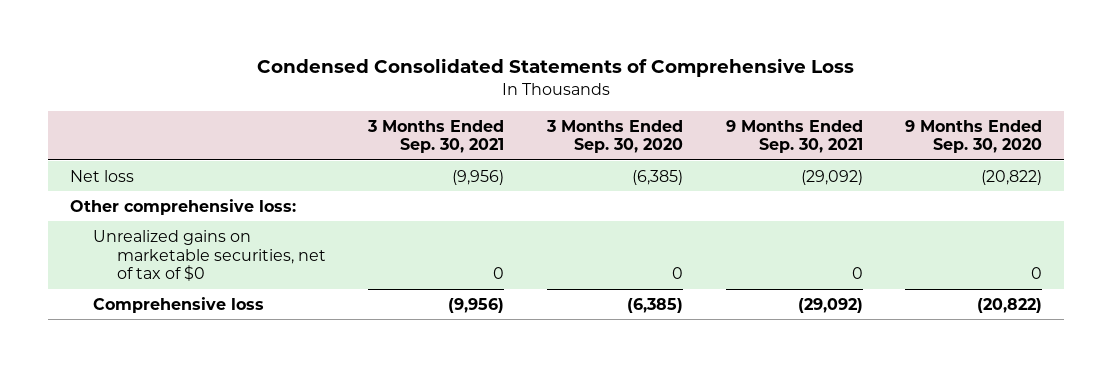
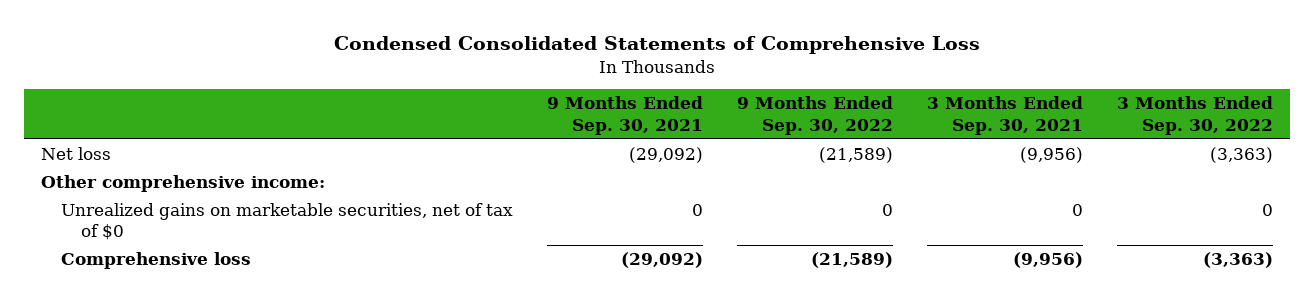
[546,119,684,154] 3 Months Ended Sep. 30, 2020 -> none
[905,119,1043,154] 9 Months Ended Sep. 30, 2020 -> none
none -> [736,96,893,135] 9 Months Ended Sep. 30, 2022
none -> [1116,96,1273,135] 3 Months Ended Sep. 30, 2022
[69,198,296,215] Other comprehensive loss: -> [41,175,326,193] Other comprehensive income:

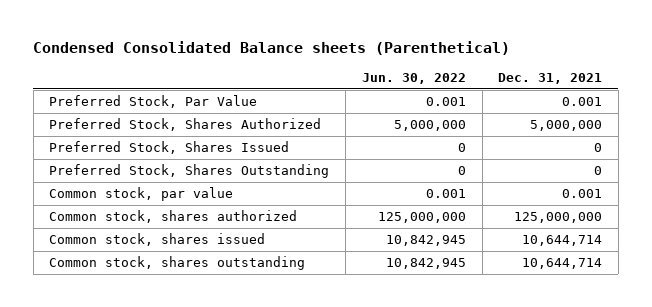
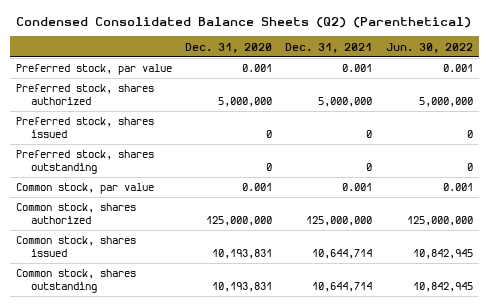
[33,40,511,55] Condensed Consolidated Balance sheets (Parenthetical) -> [16,16,472,28] Condensed Consolidated Balance Sheets (Q2) (Parenthetical)
none -> [185,42,273,53] Dec. 31, 2020
[49,95,258,109] Preferred Stock, Par Value -> [16,64,173,76] Preferred stock, par value
[49,118,322,132] Preferred Stock, Shares Authorized -> [16,84,155,106] Preferred stock, shares authorized
[49,141,290,155] Preferred Stock, Shares Issued -> [16,117,155,139] Preferred stock, shares issued
[49,164,330,179] Preferred Stock, Shares Outstanding -> [16,150,155,175] Preferred stock, shares outstanding

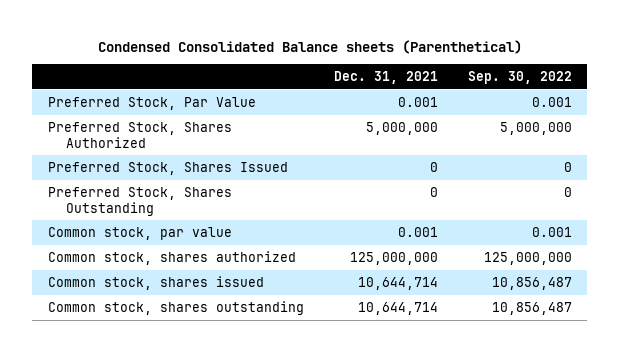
[16,16,472,28] Condensed Consolidated Balance Sheets (Q2) (Parenthetical) -> [97,39,522,54] Condensed Consolidated Balance sheets (Parenthetical)
[185,42,273,53] Dec. 31, 2020 -> none
[385,42,473,53] Jun. 30, 2022 -> none
none -> [467,70,572,84] Sep. 30, 2022
[16,64,173,76] Preferred stock, par value -> [47,96,256,110] Preferred Stock, Par Value
[16,84,155,106] Preferred stock, shares authorized -> [47,121,232,148] Preferred Stock, Shares Authorized
[16,117,155,139] Preferred stock, shares issued -> [47,161,288,175] Preferred Stock, Shares Issued
[16,150,155,175] Preferred stock, shares outstanding -> [47,186,232,216] Preferred Stock, Shares Outstanding

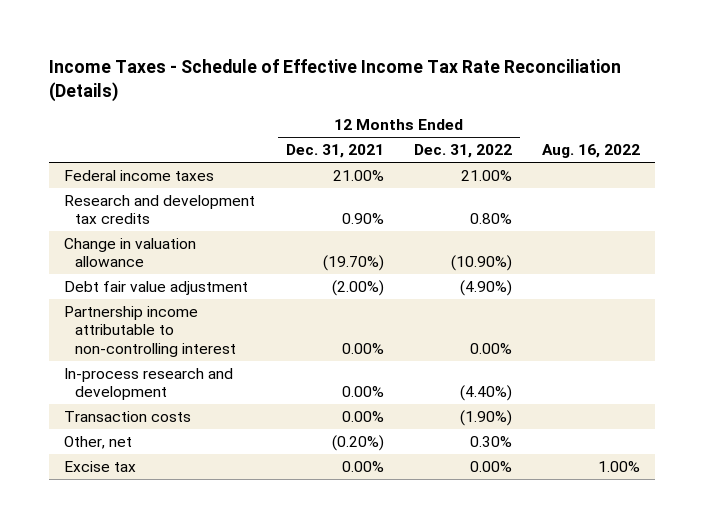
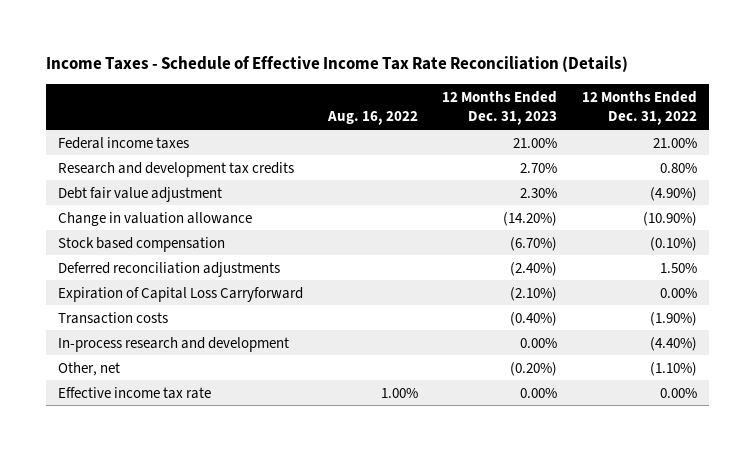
[285,144,384,159] Dec. 31, 2021 -> none
none -> [442,91,558,126] 12 Months Ended Dec. 31, 2023
[64,305,237,357] Partnership income attributable to non-controlling interest -> none
[64,237,197,268] Change in valuation allowance -> [58,211,253,226] Change in valuation allowance
none -> [58,236,226,252] Stock based compensation
none -> [58,261,281,277] Deferred reconciliation adjustments
none -> [58,286,304,302] Expiration of Capital Loss Carryforward
[64,367,234,401] In-process research and development -> [58,336,290,352] In-process research and development
[469,435,512,447] 0.30% -> [649,361,697,376] (1.10%)
[64,460,137,472] Excise tax -> [58,386,212,399] Effective income tax rate

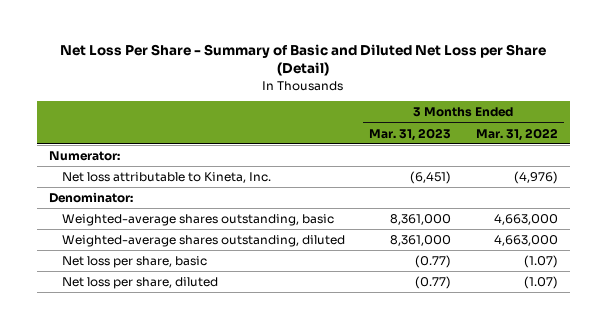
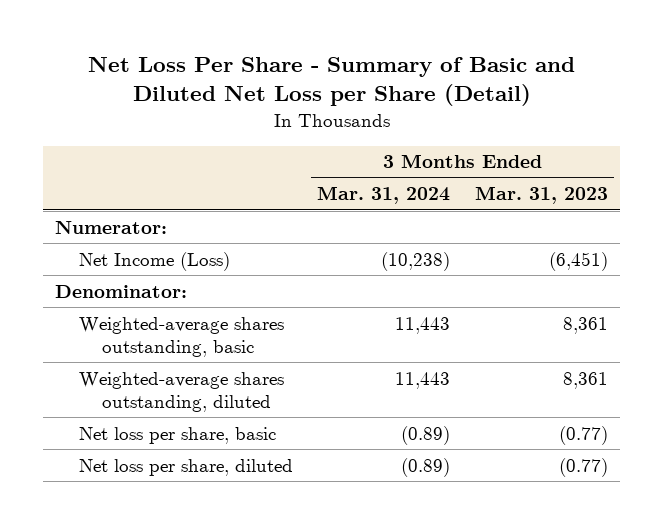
[475,127,558,141] Mar. 31, 2022 -> none
none -> [317,186,451,205] Mar. 31, 2024
[61,171,271,183] Net loss attributable to Kineta, Inc. -> [78,251,230,271] Net Income (Loss)
[390,213,452,225] 8,361,000 -> [562,316,608,334] 8,361
[390,234,452,246] 8,361,000 -> [562,371,608,389] 8,361

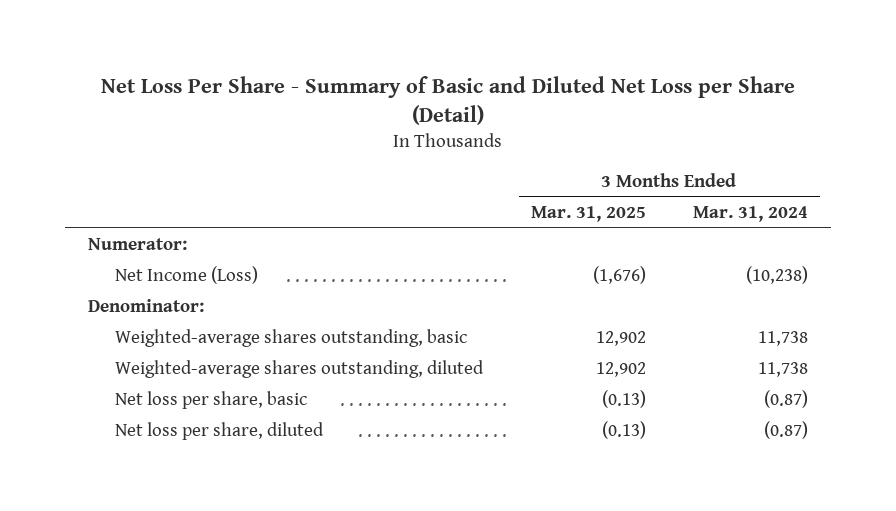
[474,186,608,205] Mar. 31, 2023 -> none
none -> [530,206,646,223] Mar. 31, 2025
[395,316,451,334] 11,443 -> [757,331,808,347] 11,738
[395,371,451,389] 11,443 -> [757,362,808,378] 11,738
[401,425,451,445] (0.89) -> [763,390,808,409] (0.87)
[401,457,451,477] (0.89) -> [763,421,808,440] (0.87)

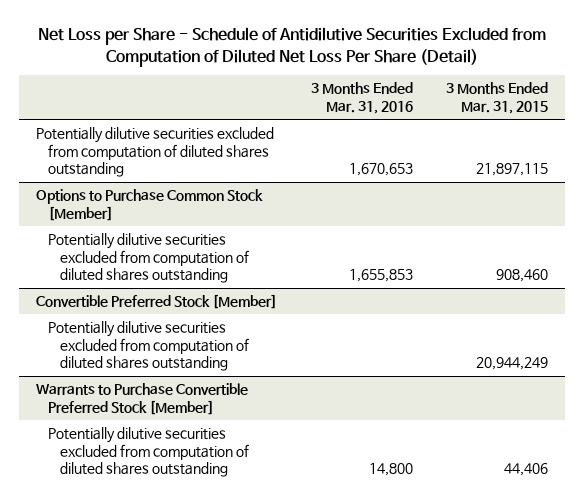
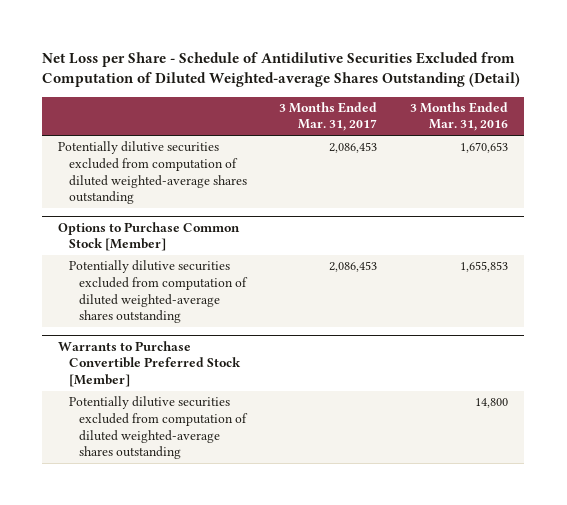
[38,27,547,67] Net Loss per Share - Schedule of Antidilutive Securities Excluded from Computation of Diluted Net Loss Per Share (Detail) -> [42,51,521,88] Net Loss per Share - Schedule of Antidilutive Securities Excluded from Computation of Diluted Weighted-average Shares Outstanding (Detail)
[446,82,549,115] 3 Months Ended Mar. 31, 2015 -> none
none -> [279,101,378,132] 3 Months Ended Mar. 31, 2017
[35,127,274,178] Potentially dilutive securities excluded from computation of diluted shares outstanding -> [58,141,247,205] Potentially dilutive securities excluded from computation of diluted weighted-average shares outstanding
[35,294,277,310] Convertible Preferred Stock [Member] -> none
[47,321,249,372] Potentially dilutive securities excluded from computation of diluted shares outstanding -> none
[47,233,249,284] Potentially dilutive securities excluded from computation of diluted shares outstanding -> [68,260,248,324] Potentially dilutive securities excluded from computation of diluted weighted-average shares outstanding
[47,427,249,478] Potentially dilutive securities excluded from computation of diluted shares outstanding -> [68,396,248,460] Potentially dilutive securities excluded from computation of diluted weighted-average shares outstanding

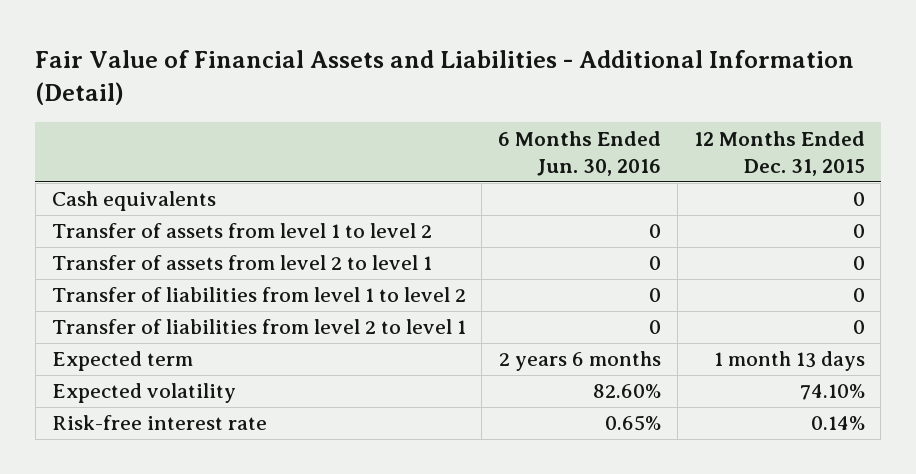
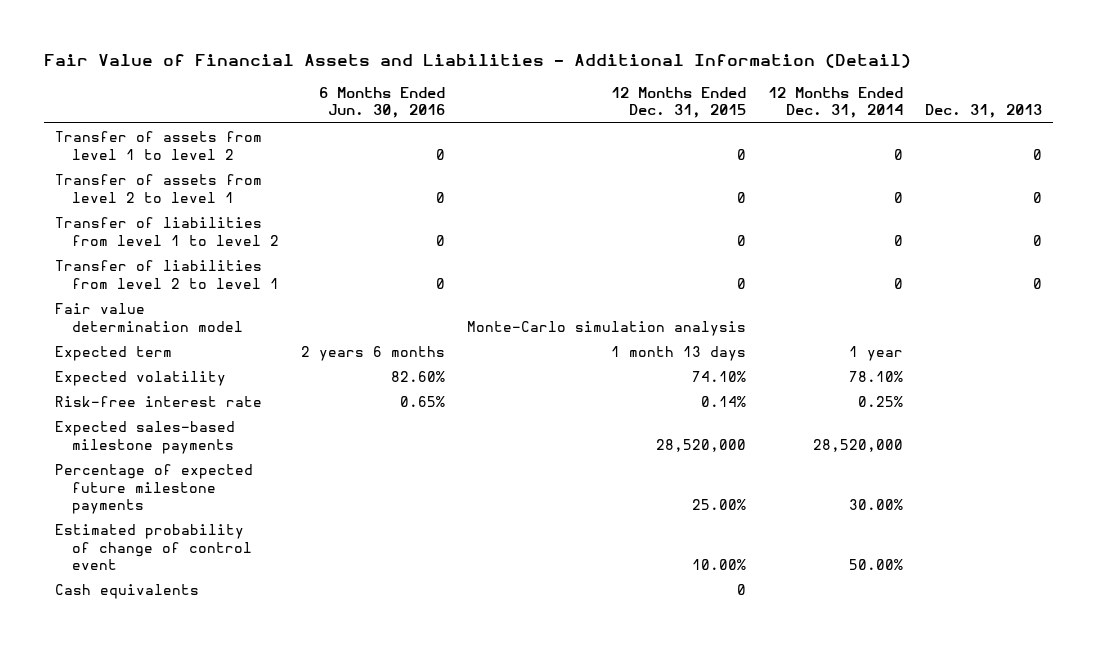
none -> [767,86,903,119] 12 Months Ended Dec. 31, 2014
none -> [924,104,1042,119] Dec. 31, 2013
none -> [54,303,244,332] Fair value determination model
none -> [54,421,235,454] Expected sales-based milestone payments
none -> [54,464,253,515] Percentage of expected future milestone payments
none -> [54,524,253,571] Estimated probability of change of control event
[51,191,216,212] Cash equivalents -> [54,584,199,600] Cash equivalents

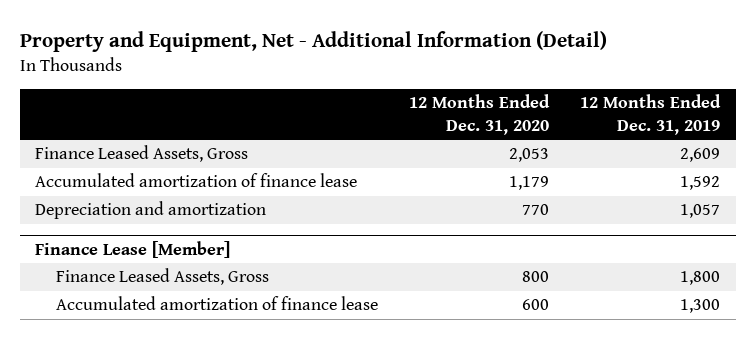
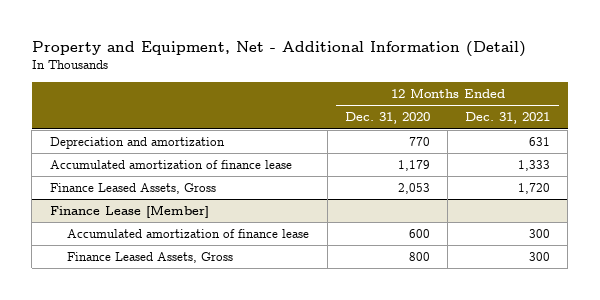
[580,94,722,135] 12 Months Ended Dec. 31, 2019 -> none
none -> [465,112,551,125] Dec. 31, 2021
[35,173,358,188] Accumulated amortization of finance lease -> [49,160,292,170] Accumulated amortization of finance lease
[35,145,249,163] Finance Leased Assets, Gross -> [49,183,216,195] Finance Leased Assets, Gross
[56,268,270,286] Finance Leased Assets, Gross -> [67,252,234,264] Finance Leased Assets, Gross

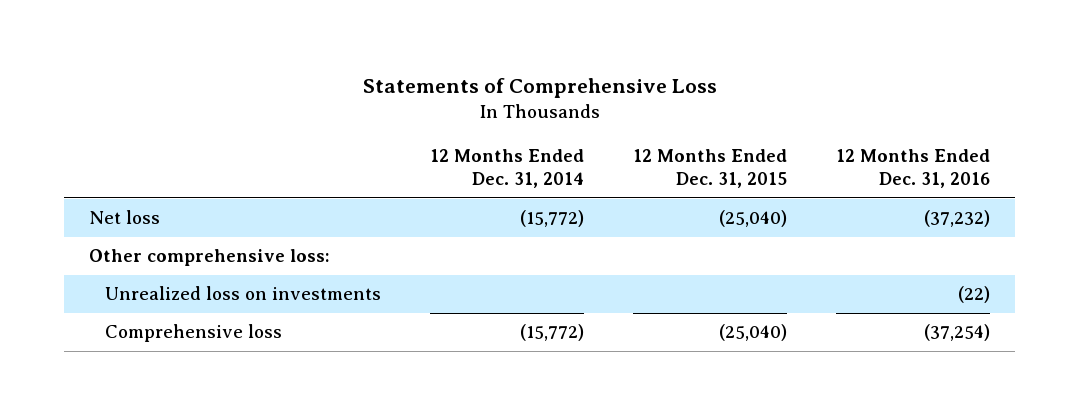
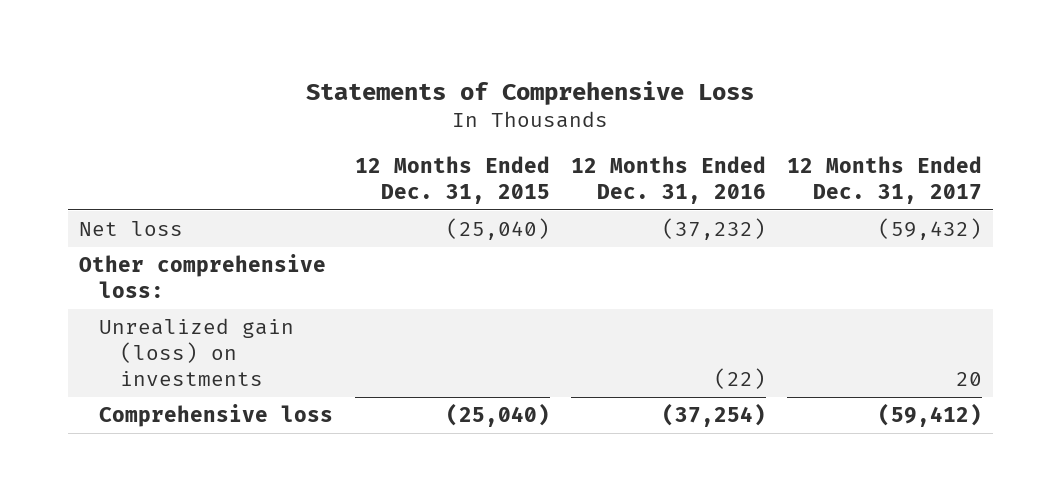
[430,148,585,189] 12 Months Ended Dec. 31, 2014 -> none
none -> [787,155,983,204] 12 Months Ended Dec. 31, 2017
[104,286,381,301] Unrealized loss on investments -> [99,318,295,387] Unrealized gain (loss) on investments

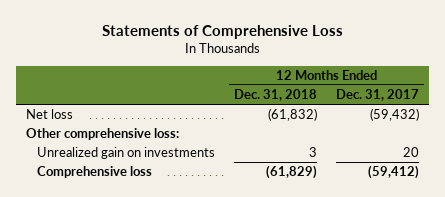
[354,155,550,204] 12 Months Ended Dec. 31, 2015 -> none
[570,155,766,204] 12 Months Ended Dec. 31, 2016 -> none
none -> [234,89,318,102] Dec. 31, 2018
[99,318,295,387] Unrealized gain (loss) on investments -> [36,147,215,160] Unrealized gain on investments

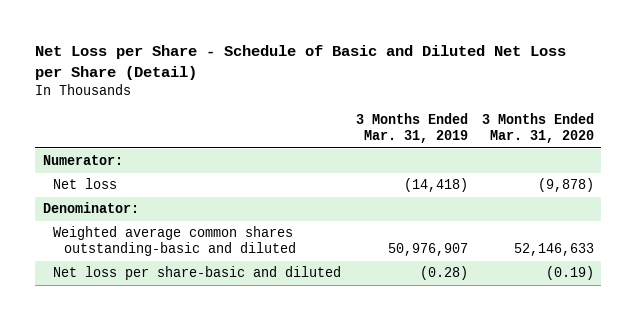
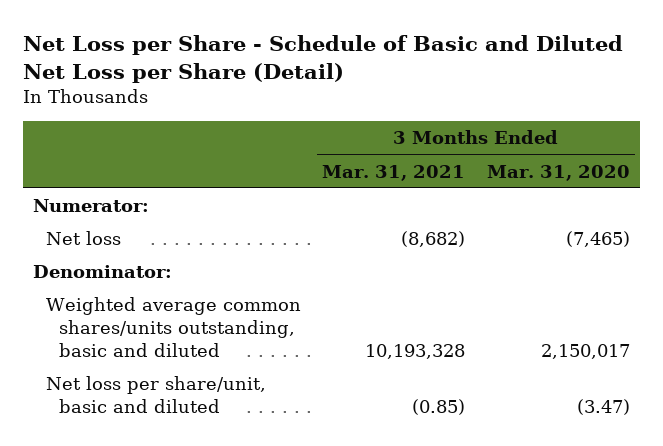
[355,113,468,144] 3 Months Ended Mar. 31, 2019 -> none
none -> [322,164,466,181] Mar. 31, 2021
[538,178,595,193] (9,878) -> [565,231,630,248] (7,465)
[53,226,297,257] Weighted average common shares outstanding-basic and diluted -> [45,297,301,358] Weighted average common shares/units outstanding, basic and diluted
[514,243,595,257] 52,146,633 -> [540,344,630,360] 2,150,017
[53,266,342,281] Net loss per share-basic and diluted -> [45,376,266,414] Net loss per share/unit, basic and diluted
[546,266,595,281] (0.19) -> [576,399,630,416] (3.47)

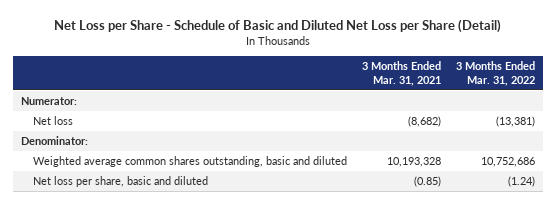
[486,164,630,181] Mar. 31, 2020 -> none
none -> [456,61,536,86] 3 Months Ended Mar. 31, 2022
[45,297,301,358] Weighted average common shares/units outstanding, basic and diluted -> [32,156,347,168] Weighted average common shares outstanding, basic and diluted
[45,376,266,414] Net loss per share/unit, basic and diluted -> [32,176,208,188] Net loss per share, basic and diluted

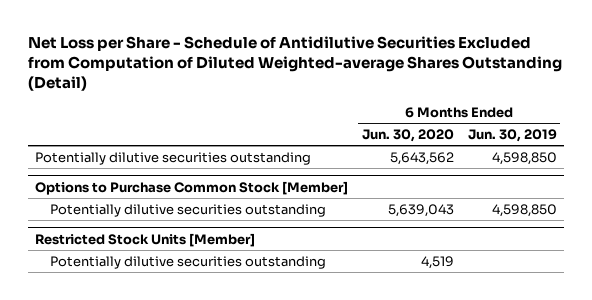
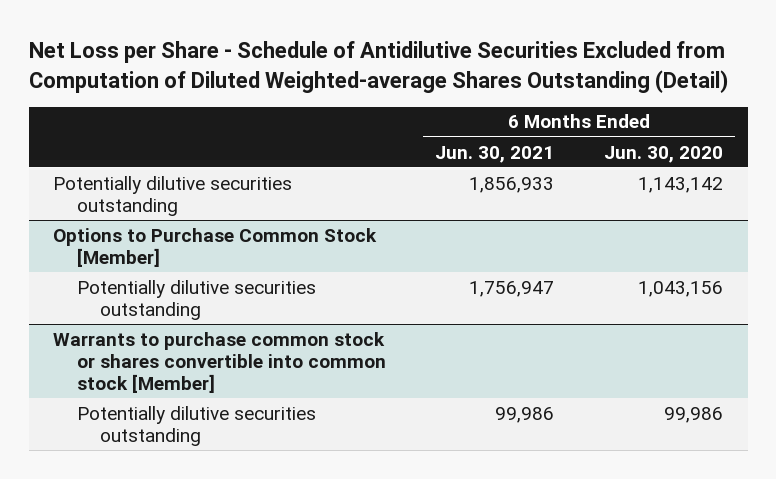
[467,129,557,143] Jun. 30, 2019 -> none
none -> [435,145,555,163] Jun. 30, 2021
[389,151,454,165] 5,643,562 -> [637,176,723,193] 1,143,142
[34,232,255,247] Restricted Stock Units [Member] -> none
[387,203,454,217] 5,639,043 -> [637,280,723,297] 1,043,156
none -> [53,331,386,393] Warrants to purchase common stock or shares convertible into common stock [Member]
[420,255,454,269] 4,519 -> [663,406,723,423] 99,986

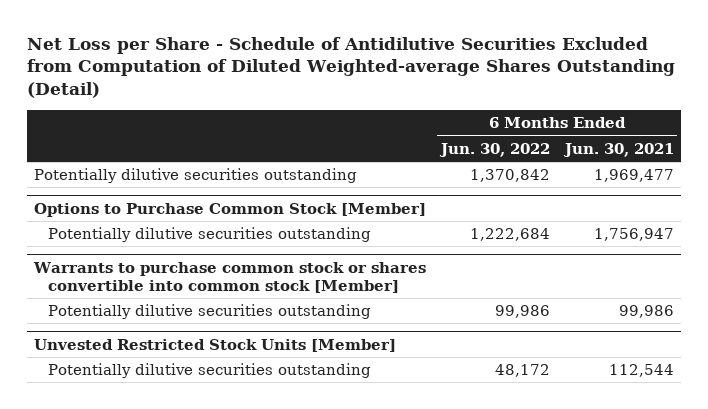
[603,145,723,163] Jun. 30, 2020 -> none
none -> [438,142,550,157] Jun. 30, 2022
[469,176,555,193] 1,856,933 -> [593,169,674,183] 1,969,477
none -> [34,338,397,352] Unvested Restricted Stock Units [Member]
none -> [47,363,371,379] Potentially dilutive securities outstanding

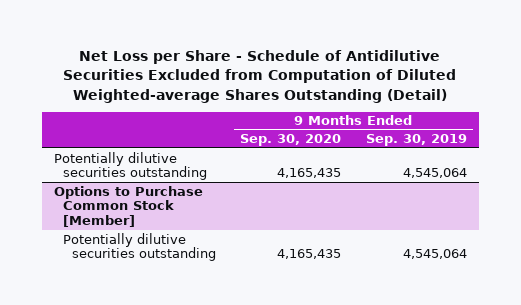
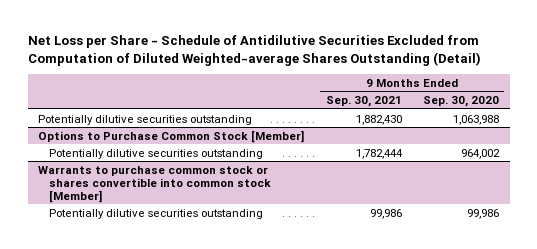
[365,134,467,147] Sep. 30, 2019 -> none
none -> [325,95,402,107] Sep. 30, 2021
[277,168,342,179] 4,165,435 -> [453,114,500,125] 1,063,988
[277,249,342,260] 4,165,435 -> [461,148,501,159] 964,002
none -> [38,165,271,203] Warrants to purchase common stock or shares convertible into common stock [Member]
none -> [48,208,263,219] Potentially dilutive securities outstanding

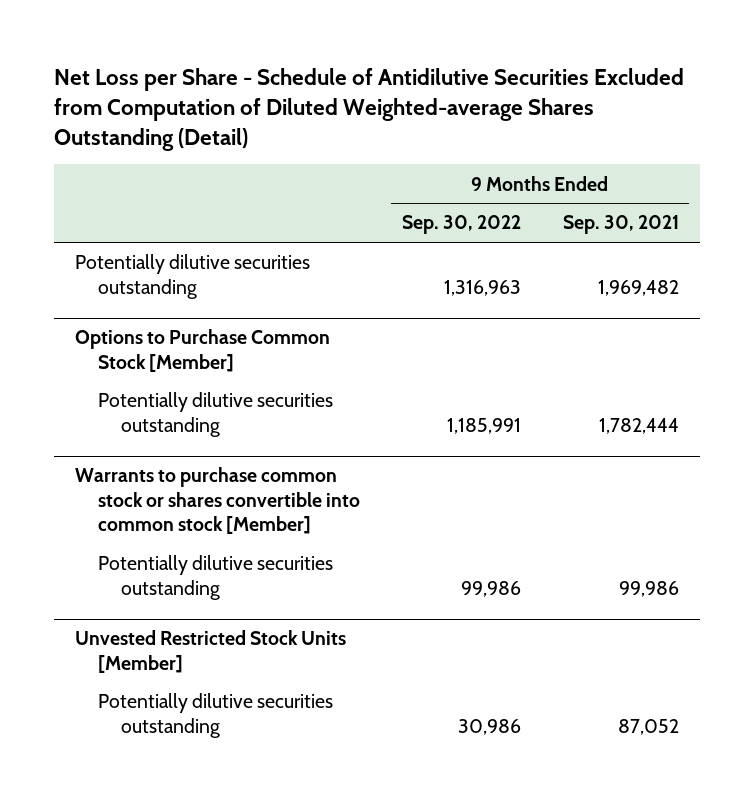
[423,95,500,107] Sep. 30, 2020 -> none
none -> [401,215,521,235] Sep. 30, 2022
[355,114,402,125] 1,882,430 -> [597,279,679,296] 1,969,482
none -> [75,630,347,673] Unvested Restricted Stock Units [Member]
none -> [97,693,333,738] Potentially dilutive securities outstanding

